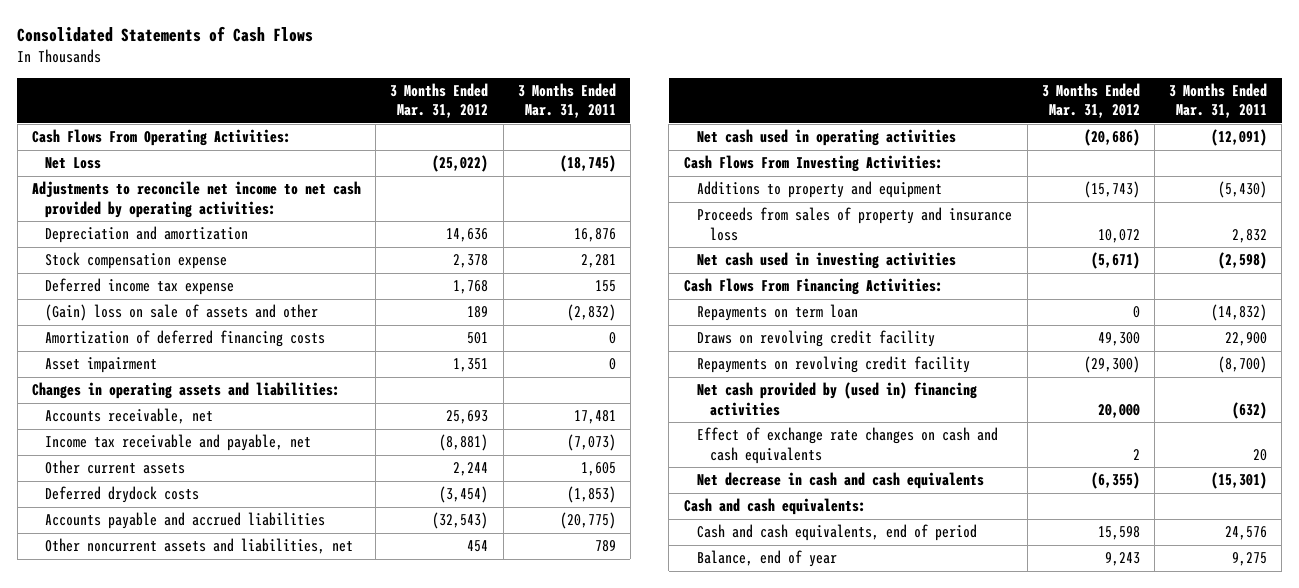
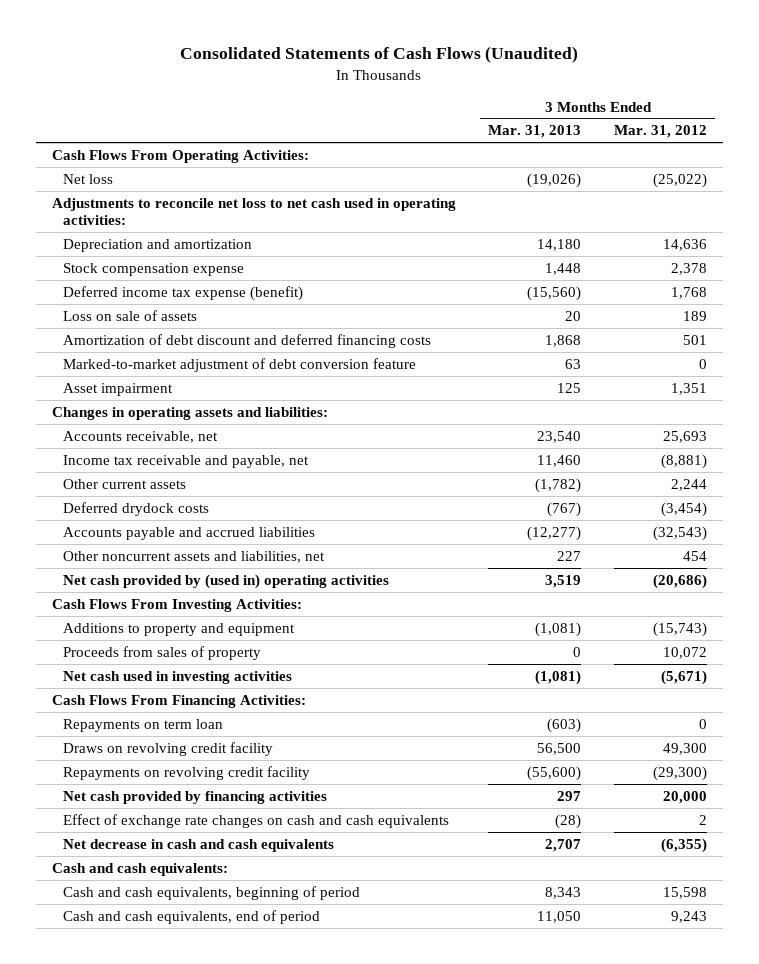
[17,26,314,43] Consolidated Statements of Cash Flows -> [180,46,579,64] Consolidated Statements of Cash Flows (Unaudited)
[517,82,616,119] 3 Months Ended Mar. 31, 2011 -> none
none -> [488,125,582,139] Mar. 31, 2013
[45,157,102,170] Net Loss -> [62,173,113,184] Net loss
[32,181,362,218] Adjustments to reconcile net income to net cash provided by operating activities: -> [52,197,457,226] Adjustments to reconcile net loss to net cash used in operating activities:
[45,278,235,296] Deferred income tax expense -> [62,285,303,301] Deferred income tax expense (benefit)
[45,304,319,322] (Gain) loss on sale of assets and other -> [62,309,197,321] Loss on sale of assets
[45,330,326,348] Amortization of deferred financing costs -> [62,333,431,348] Amortization of debt discount and deferred financing costs
none -> [62,357,416,372] Marked-to-market adjustment of debt conversion feature
[696,129,956,147] Net cash used in operating activities -> [62,573,389,589] Net cash provided by (used in) operating activities
[696,207,1012,241] Proceeds from sales of property and insurance loss -> [62,645,261,660] Proceeds from sales of property
[696,382,977,416] Net cash provided by (used in) financing activities -> [62,790,327,804] Net cash provided by financing activities
[696,550,837,568] Balance, end of year -> none
none -> [62,885,360,900] Cash and cash equivalents, beginning of period
[1097,526,1140,541] 15,598 -> [670,910,707,923] 9,243

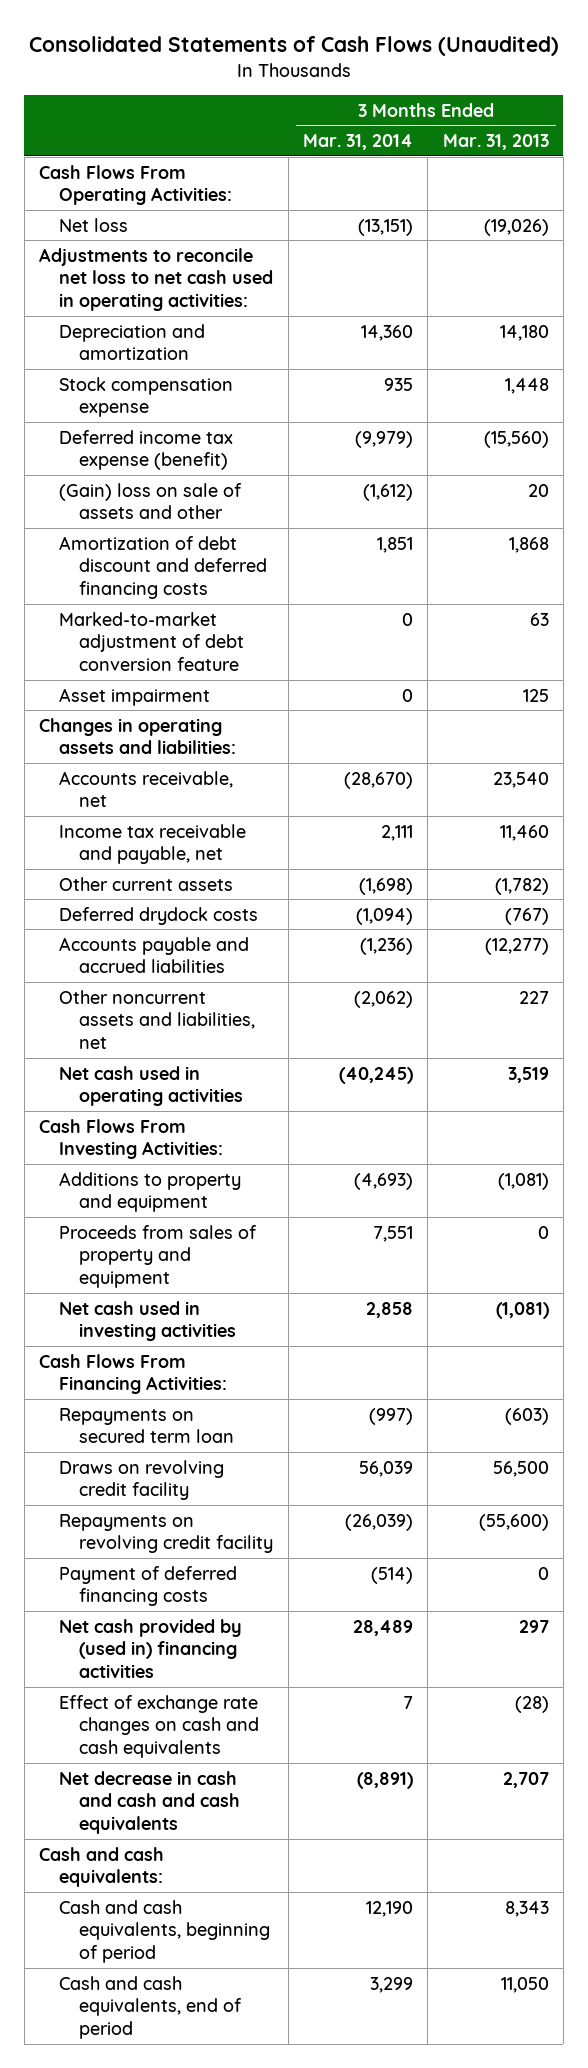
[613,125,707,139] Mar. 31, 2012 -> none
none -> [303,133,414,150] Mar. 31, 2014
[62,309,197,321] Loss on sale of assets -> [59,482,243,520] (Gain) loss on sale of assets and other
[62,573,389,589] Net cash provided by (used in) operating activities -> [59,1065,244,1107] Net cash used in operating activities
[62,645,261,660] Proceeds from sales of property -> [59,1224,258,1289] Proceeds from sales of property and equipment
[62,718,223,732] Repayments on term loan -> [59,1407,235,1444] Repayments on secured term loan
none -> [59,1565,238,1607] Payment of deferred financing costs
[62,790,327,804] Net cash provided by financing activities -> [59,1618,243,1679] Net cash provided by (used in) financing activities
[62,838,334,852] Net decrease in cash and cash equivalents -> [59,1770,241,1835] Net decrease in cash and cash and cash equivalents

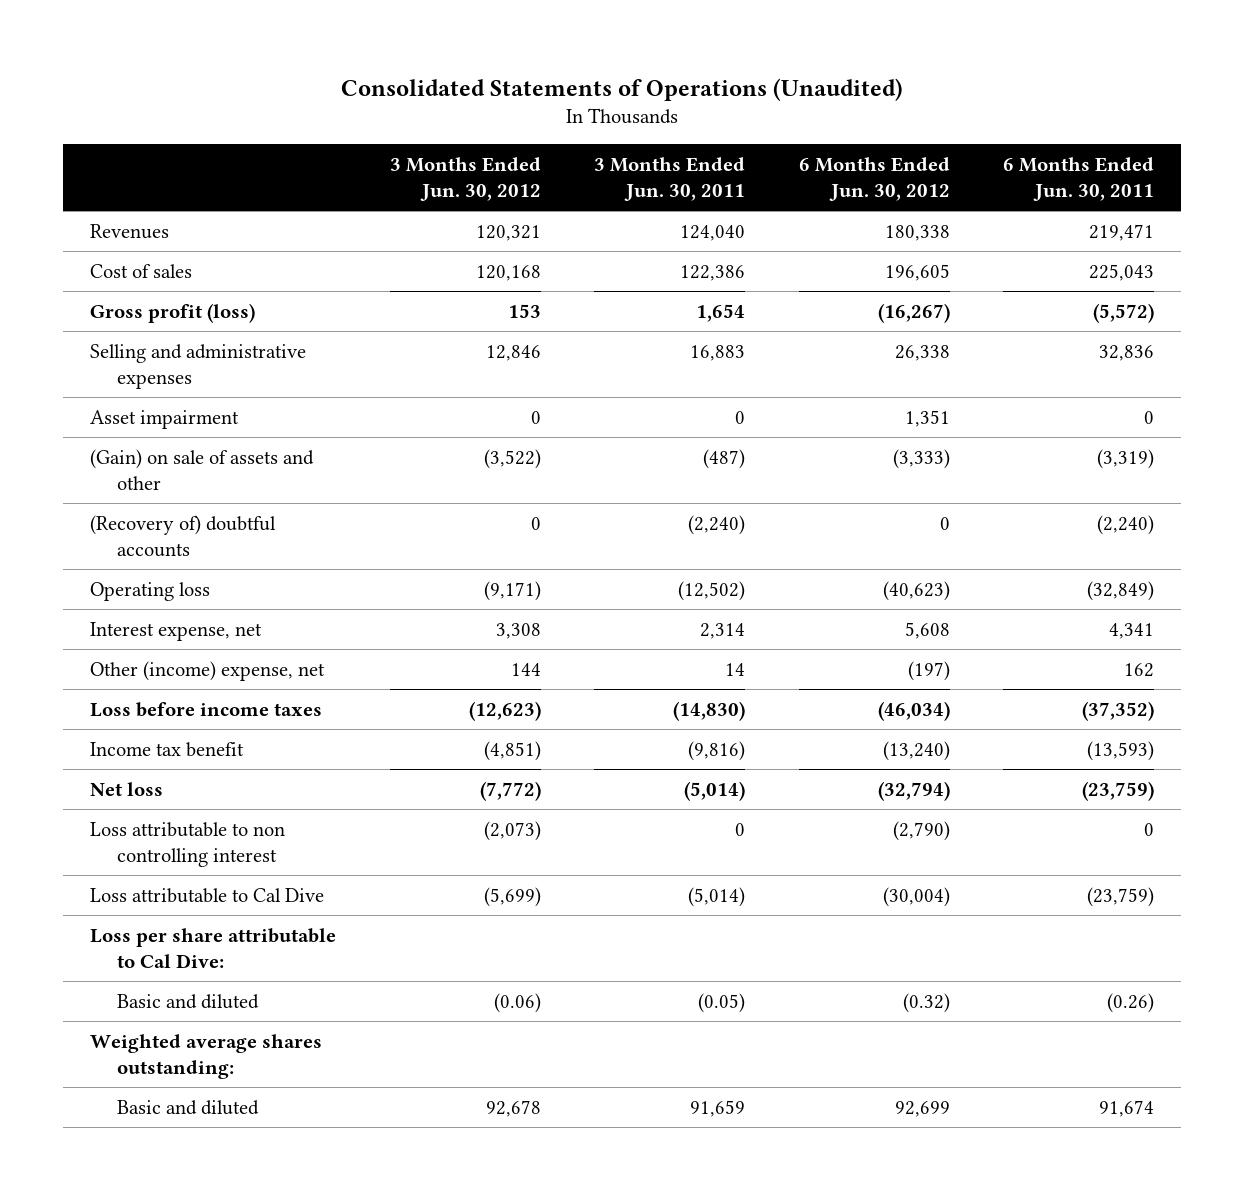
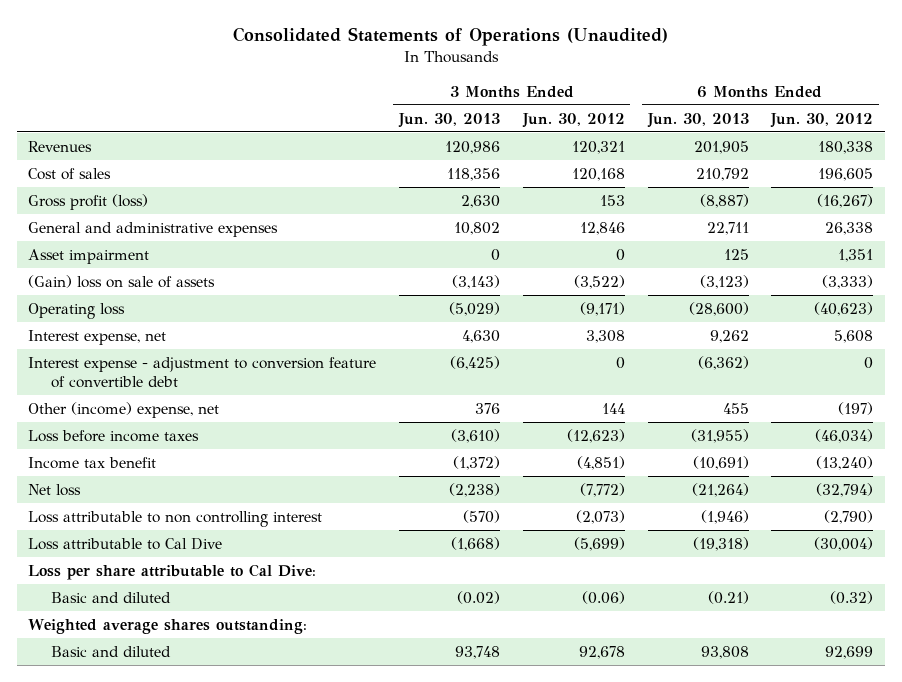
[594,156,746,202] 3 Months Ended Jun. 30, 2011 -> none
[1002,156,1154,202] 6 Months Ended Jun. 30, 2011 -> none
none -> [398,112,501,128] Jun. 30, 2013
none -> [646,112,749,128] Jun. 30, 2013
[90,343,307,389] Selling and administrative expenses -> [28,221,279,237] General and administrative expenses
[90,514,277,557] (Recovery of) doubtful accounts -> none
[90,448,315,490] (Gain) on sale of assets and other -> [28,274,216,288] (Gain) loss on sale of assets
none -> [28,356,377,388] Interest expense - adjustment to conversion feature of convertible debt

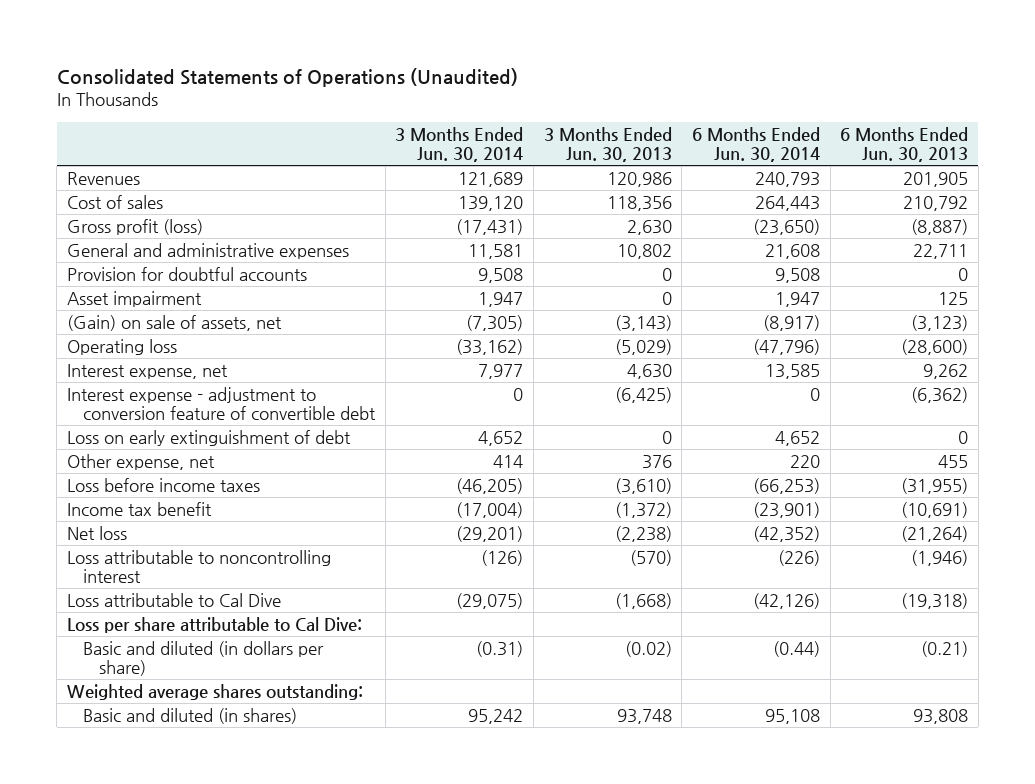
[521,112,625,128] Jun. 30, 2012 -> none
[770,112,874,128] Jun. 30, 2012 -> none
none -> [395,126,524,162] 3 Months Ended Jun. 30, 2014
none -> [691,126,820,162] 6 Months Ended Jun. 30, 2014
none -> [67,266,308,281] Provision for doubtful accounts
[28,274,216,288] (Gain) loss on sale of assets -> [67,314,283,331] (Gain) on sale of assets, net
none -> [67,429,352,446] Loss on early extinguishment of debt
[28,401,220,418] Other (income) expense, net -> [67,453,216,470] Other expense, net
[28,510,323,527] Loss attributable to non controlling interest -> [67,549,332,584] Loss attributable to noncontrolling interest
[50,591,171,603] Basic and diluted -> [82,640,324,677] Basic and diluted (in dollars per share)
[50,645,171,657] Basic and diluted -> [82,707,297,724] Basic and diluted (in shares)

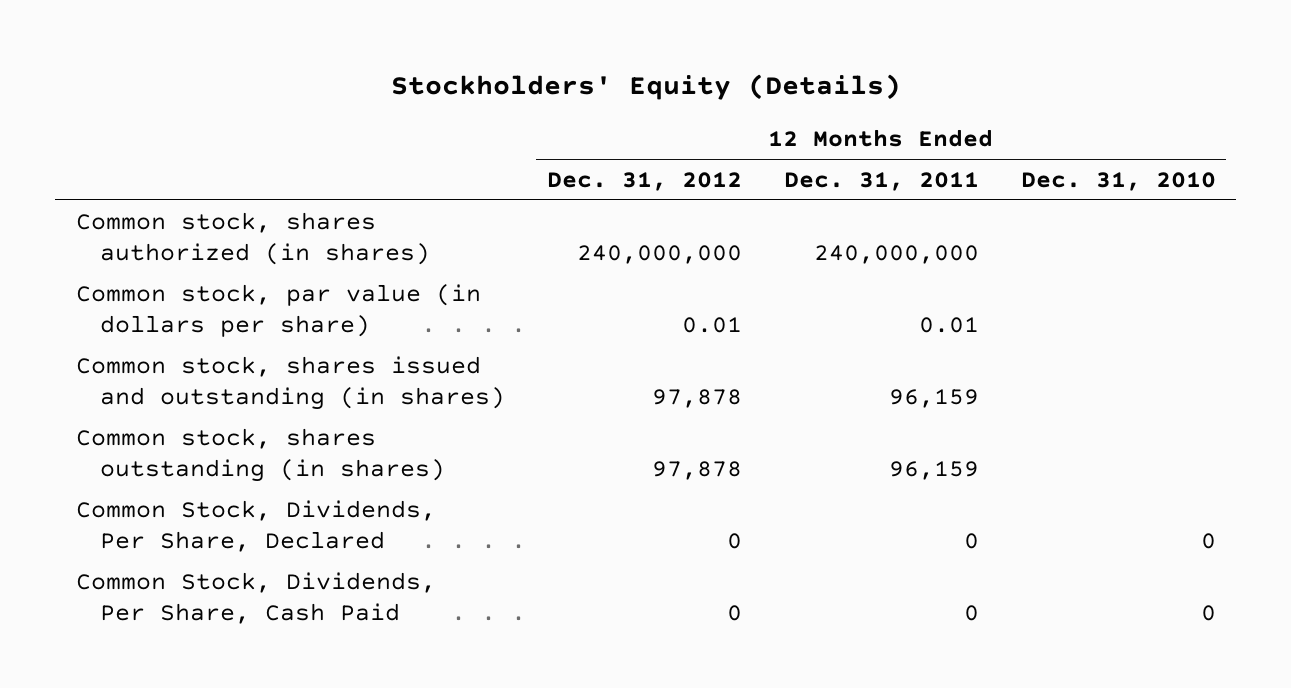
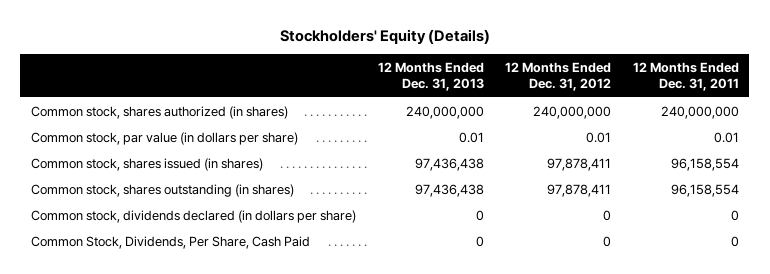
[1020,171,1216,191] Dec. 31, 2010 -> none
none -> [377,61,484,92] 12 Months Ended Dec. 31, 2013
[75,355,505,410] Common stock, shares issued and outstanding (in shares) -> [31,157,264,171] Common stock, shares issued (in shares)
[651,388,742,408] 97,878 -> [547,157,612,171] 97,878,411
[888,388,979,408] 96,159 -> [670,157,739,171] 96,158,554
[651,460,742,480] 97,878 -> [547,183,612,197] 97,878,411
[888,460,979,480] 96,159 -> [670,183,739,197] 96,158,554
[75,499,436,552] Common Stock, Dividends, Per Share, Declared -> [31,209,357,223] Common stock, dividends declared (in dollars per share)

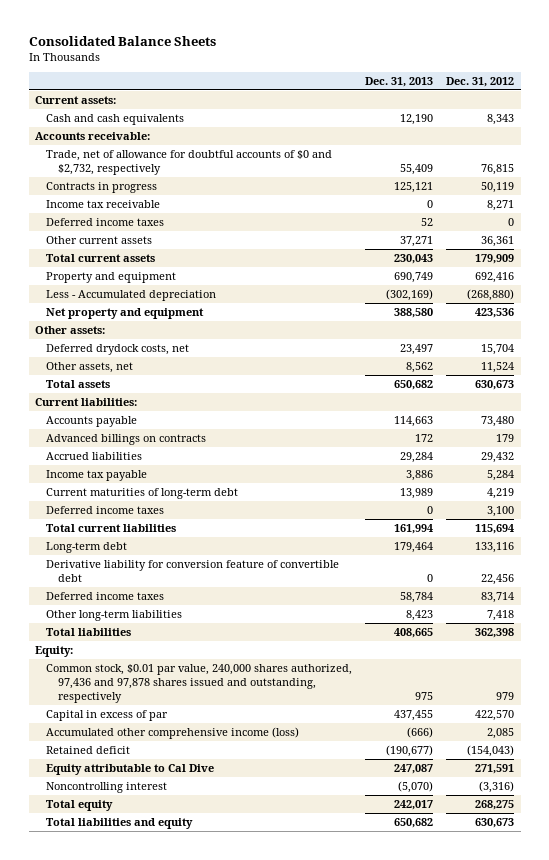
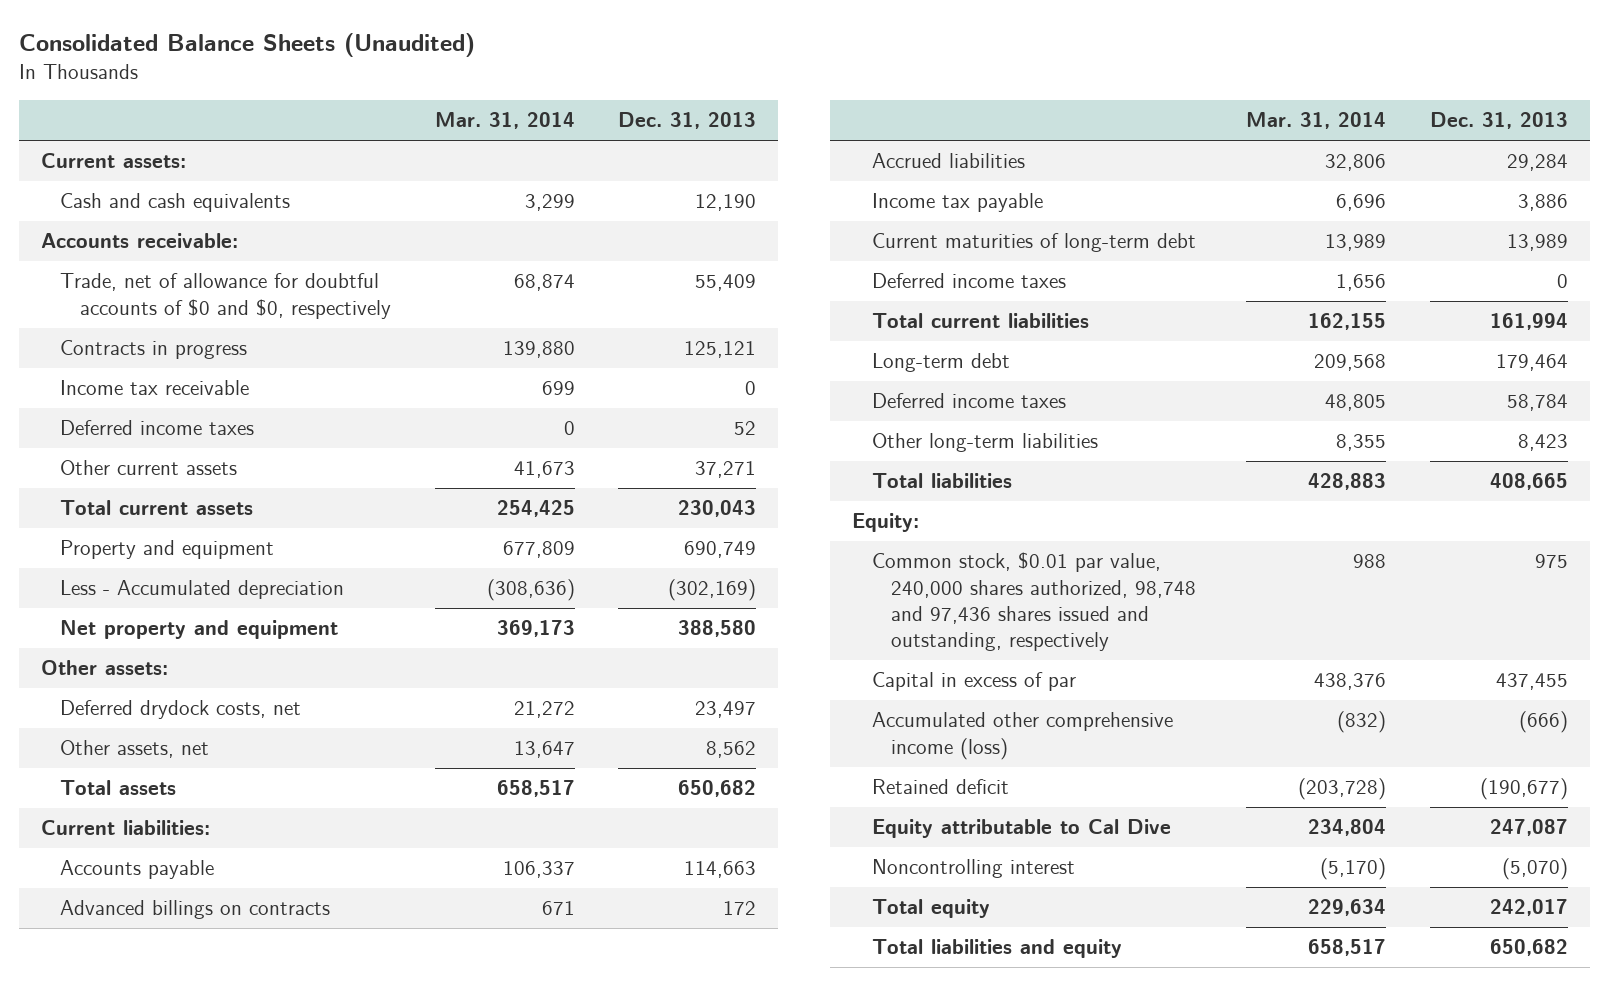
[28,35,216,46] Consolidated Balance Sheets -> [18,33,475,58] Consolidated Balance Sheets (Unaudited)
[446,77,515,88] Dec. 31, 2012 -> none
none -> [434,112,575,130] Mar. 31, 2014
[46,149,333,176] Trade, net of allowance for doubtful accounts of $0 and $2,732, respectively -> [60,273,391,319] Trade, net of allowance for doubtful accounts of $0 and $0, respectively
[46,559,340,583] Derivative liability for conversion feature of convertible debt -> none
[46,663,353,704] Common stock, $0.01 par value, 240,000 shares authorized, 97,436 and 97,878 shares issued and outstanding, respectively -> [871,552,1197,652] Common stock, $0.01 par value, 240,000 shares authorized, 98,748 and 97,436 shares issued and outstanding, respectively

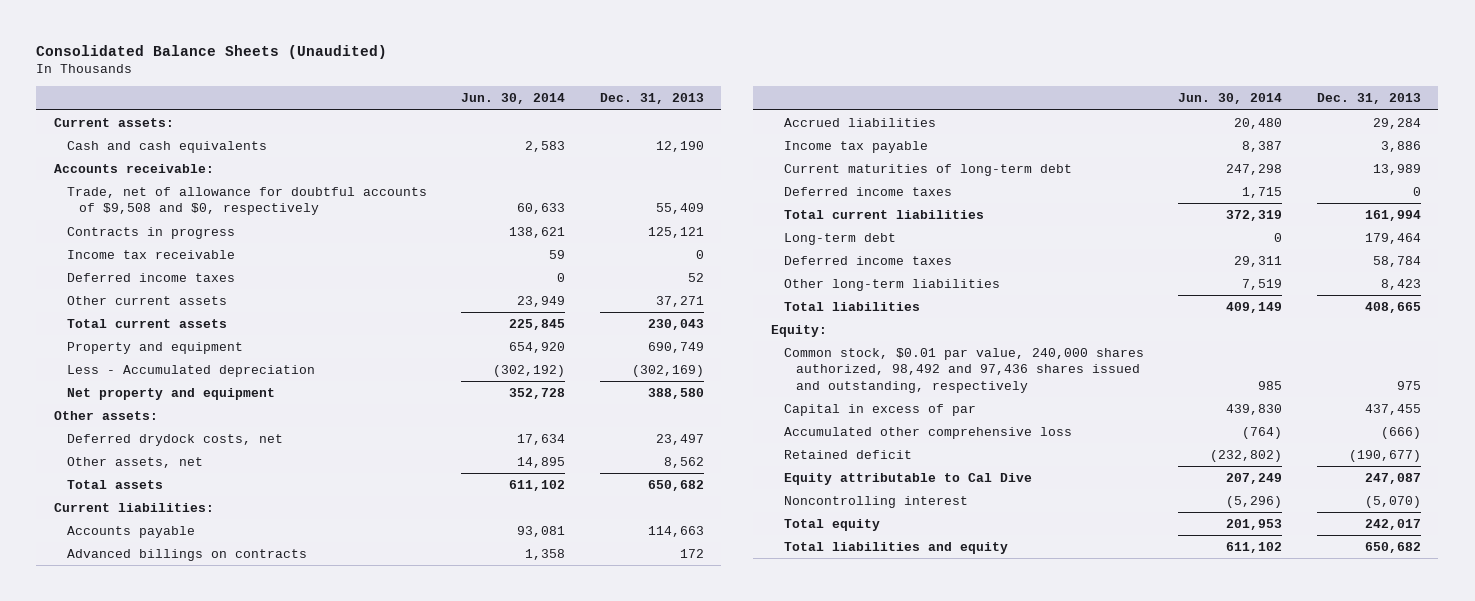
[434,112,575,130] Mar. 31, 2014 -> none
none -> [461,93,566,105] Jun. 30, 2014
[60,273,391,319] Trade, net of allowance for doubtful accounts of $0 and $0, respectively -> [66,186,427,216] Trade, net of allowance for doubtful accounts of $9,508 and $0, respectively
[871,552,1197,652] Common stock, $0.01 par value, 240,000 shares authorized, 98,748 and 97,436 shares issued and outstanding, respectively -> [783,347,1144,393] Common stock, $0.01 par value, 240,000 shares authorized, 98,492 and 97,436 shares issued and outstanding, respectively
[871,712,1173,760] Accumulated other comprehensive income (loss) -> [783,426,1072,439] Accumulated other comprehensive loss

